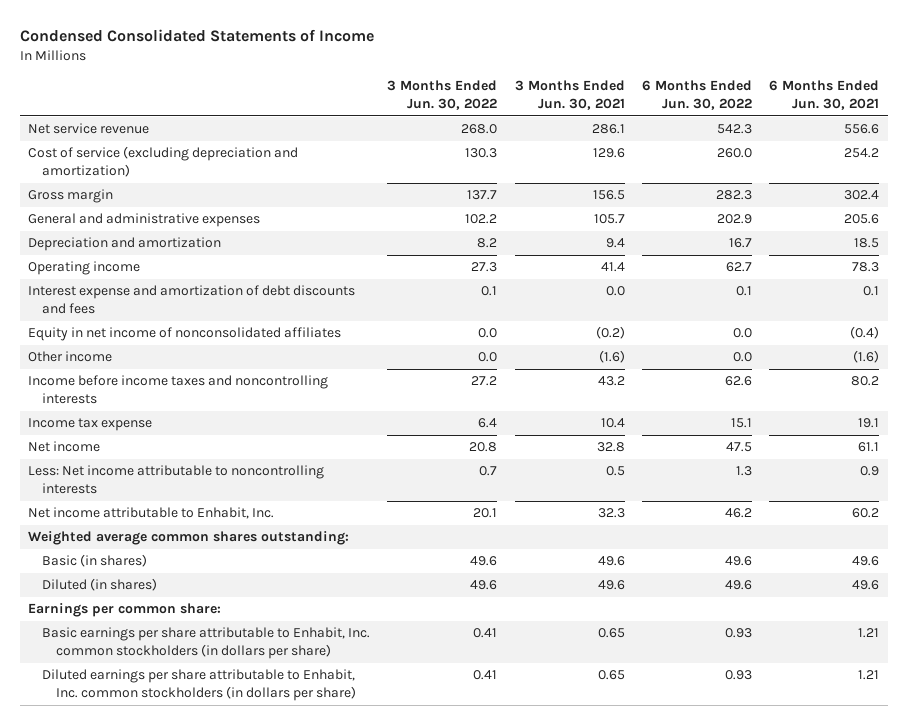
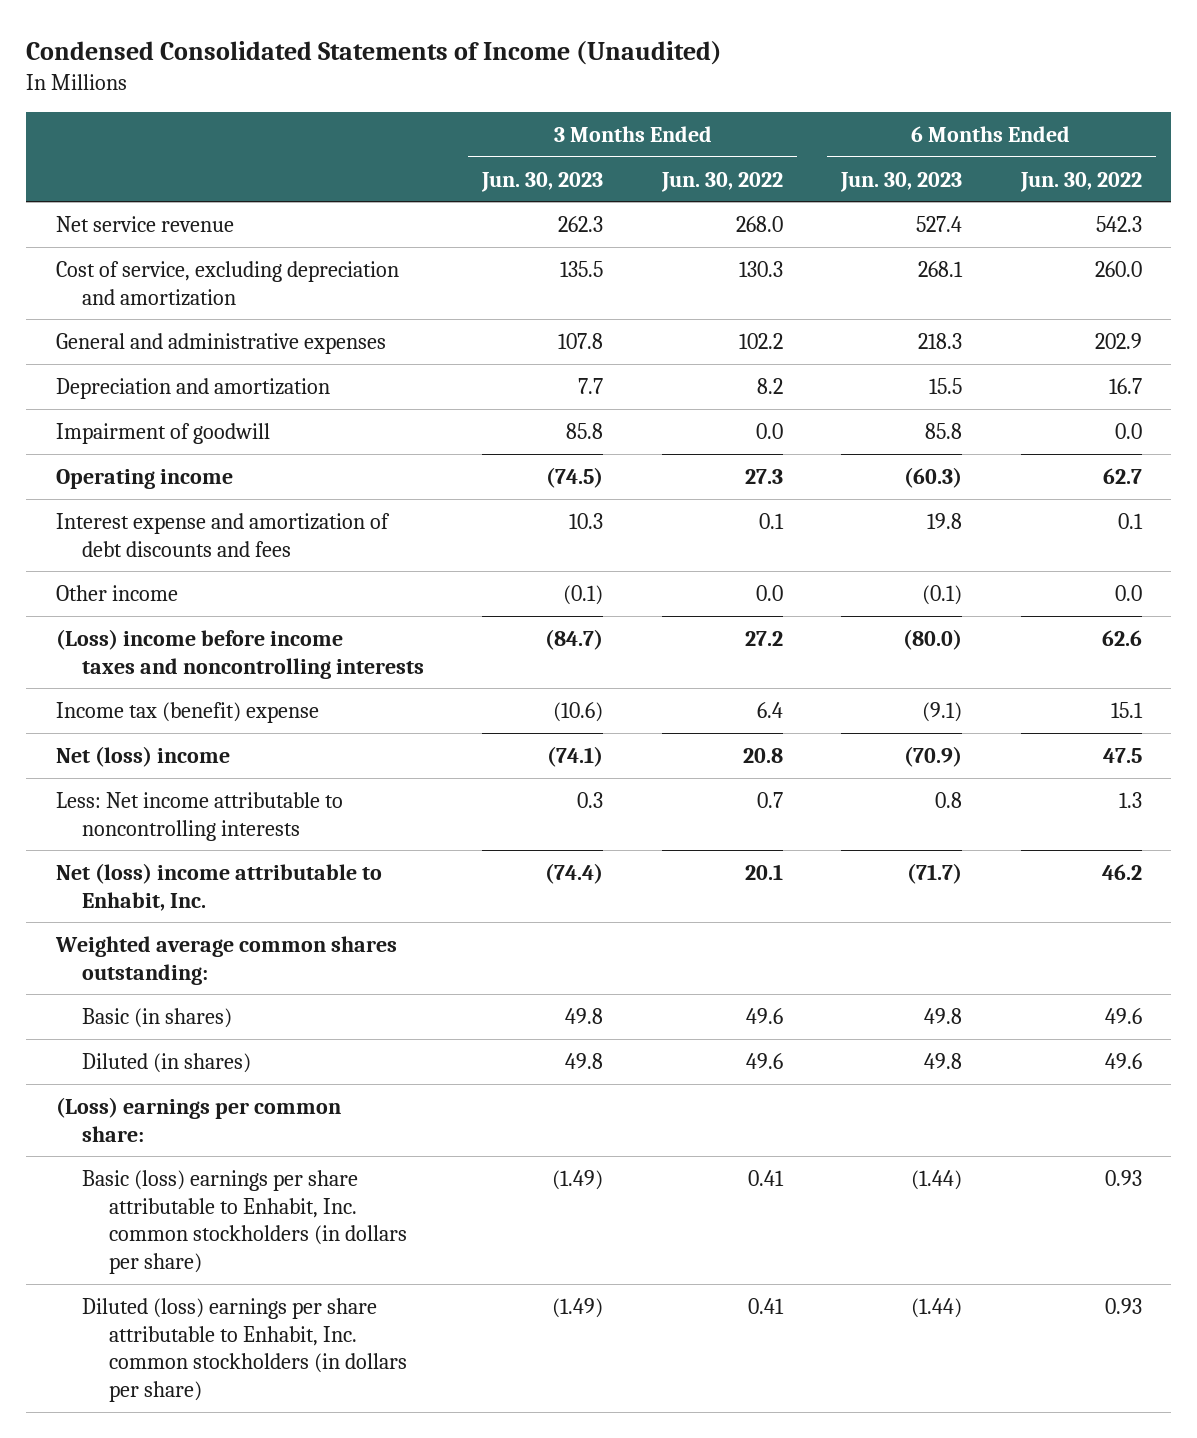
[19,29,374,43] Condensed Consolidated Statements of Income -> [26,41,723,66] Condensed Consolidated Statements of Income (Unaudited)
[514,80,625,110] 3 Months Ended Jun. 30, 2021 -> none
[769,80,880,110] 6 Months Ended Jun. 30, 2021 -> none
none -> [481,171,604,192] Jun. 30, 2023
none -> [840,171,963,192] Jun. 30, 2023
[28,189,114,204] Gross margin -> none
[28,146,299,178] Cost of service (excluding depreciation and amortization) -> [55,260,399,306] Cost of service, excluding depreciation and amortization
none -> [55,422,270,444] Impairment of goodwill
[28,327,342,342] Equity in net income of nonconsolidated affiliates -> none
[28,375,329,405] Income before income taxes and noncontrolling interests -> [55,628,425,679] (Loss) income before income taxes and noncontrolling interests
[28,418,153,432] Income tax expense -> [55,701,319,723] Income tax (benefit) expense
[28,441,101,453] Net income -> [55,745,230,767] Net (loss) income
[28,507,275,520] Net income attributable to Enhabit, Inc. -> [55,862,382,911] Net (loss) income attributable to Enhabit, Inc.
[28,603,222,618] Earnings per common share: -> [55,1096,341,1142] (Loss) earnings per common share:
[42,627,371,660] Basic earnings per share attributable to Enhabit, Inc. common stockholders (in dollars per share) -> [82,1169,407,1275] Basic (loss) earnings per share attributable to Enhabit, Inc. common stockholders (in dollars per share)
[42,669,357,702] Diluted earnings per share attributable to Enhabit, Inc. common stockholders (in dollars per share) -> [82,1297,407,1403] Diluted (loss) earnings per share attributable to Enhabit, Inc. common stockholders (in dollars per share)

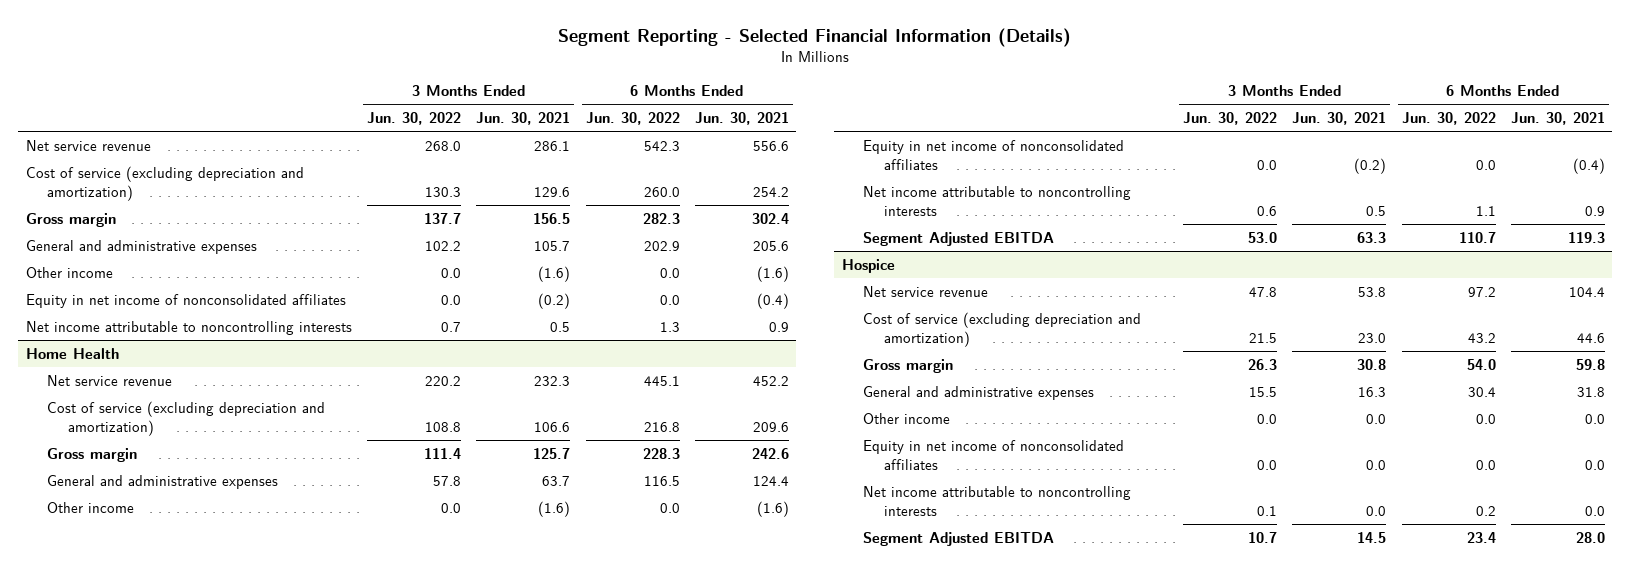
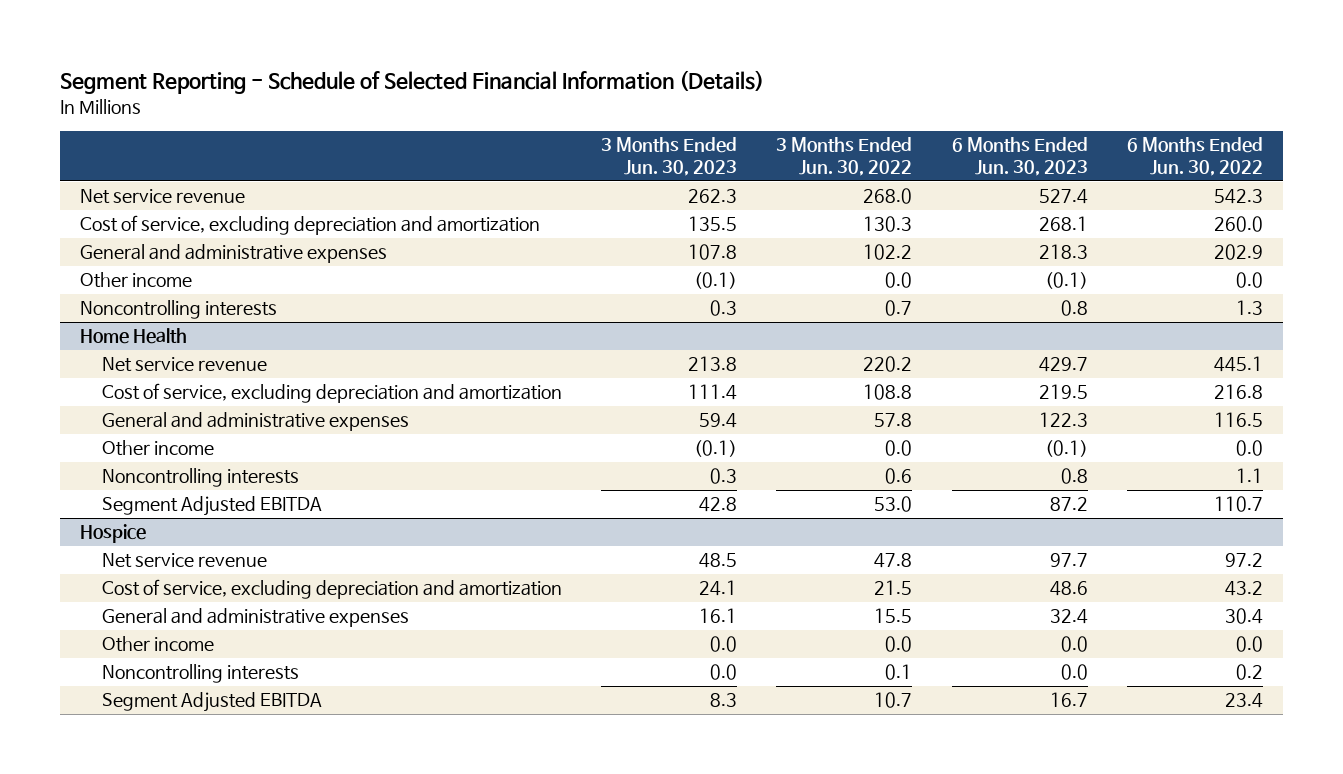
[558,27,1072,47] Segment Reporting - Selected Financial Information (Details) -> [60,70,765,95] Segment Reporting - Schedule of Selected Financial Information (Details)
[476,112,571,126] Jun. 30, 2021 -> none
[694,112,789,126] Jun. 30, 2021 -> none
none -> [601,137,738,177] 3 Months Ended Jun. 30, 2023
none -> [951,137,1088,177] 6 Months Ended Jun. 30, 2023
[25,212,116,227] Gross margin -> none
[25,165,304,201] Cost of service (excluding depreciation and amortization) -> [79,215,540,236] Cost of service, excluding depreciation and amortization
[25,293,346,308] Equity in net income of nonconsolidated affiliates -> none
[25,320,352,335] Net income attributable to noncontrolling interests -> [79,300,277,320] Noncontrolling interests
[47,447,138,462] Gross margin -> none
[47,400,326,436] Cost of service (excluding depreciation and amortization) -> [101,383,562,404] Cost of service, excluding depreciation and amortization
[863,139,1125,170] Equity in net income of nonconsolidated affiliates -> none
[863,185,1132,216] Net income attributable to noncontrolling interests -> [101,468,299,488] Noncontrolling interests
[863,358,954,373] Gross margin -> none
[863,311,1142,347] Cost of service (excluding depreciation and amortization) -> [101,579,562,600] Cost of service, excluding depreciation and amortization
[863,439,1125,470] Equity in net income of nonconsolidated affiliates -> none
[863,485,1132,516] Net income attributable to noncontrolling interests -> [101,664,299,684] Noncontrolling interests

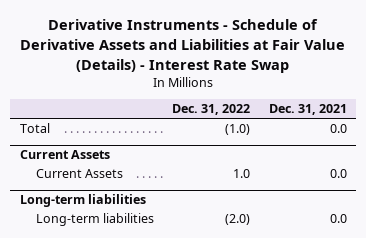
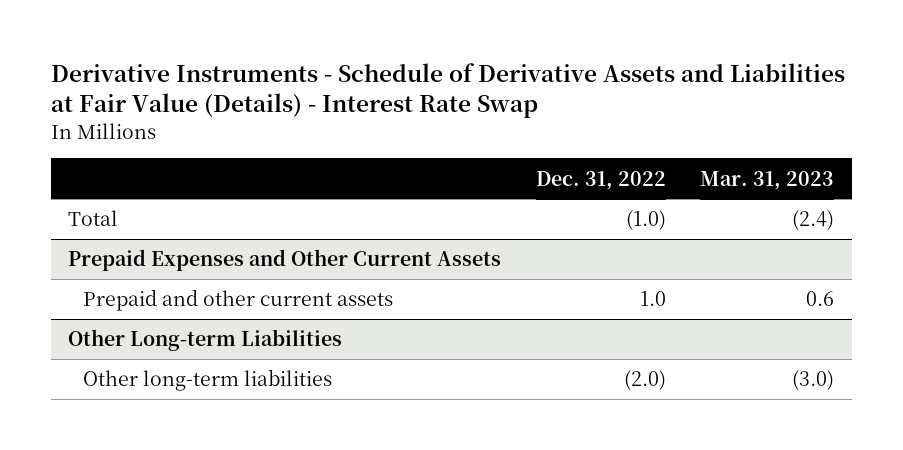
[268,104,347,116] Dec. 31, 2021 -> none
none -> [700,170,835,190] Mar. 31, 2023
[19,150,110,160] Current Assets -> [68,249,502,272] Prepaid Expenses and Other Current Assets
[35,169,123,179] Current Assets -> [83,289,394,312] Prepaid and other current assets
[19,194,146,208] Long-term liabilities -> [68,329,343,352] Other Long-term Liabilities
[35,213,154,227] Long-term liabilities -> [83,369,333,392] Other long-term liabilities

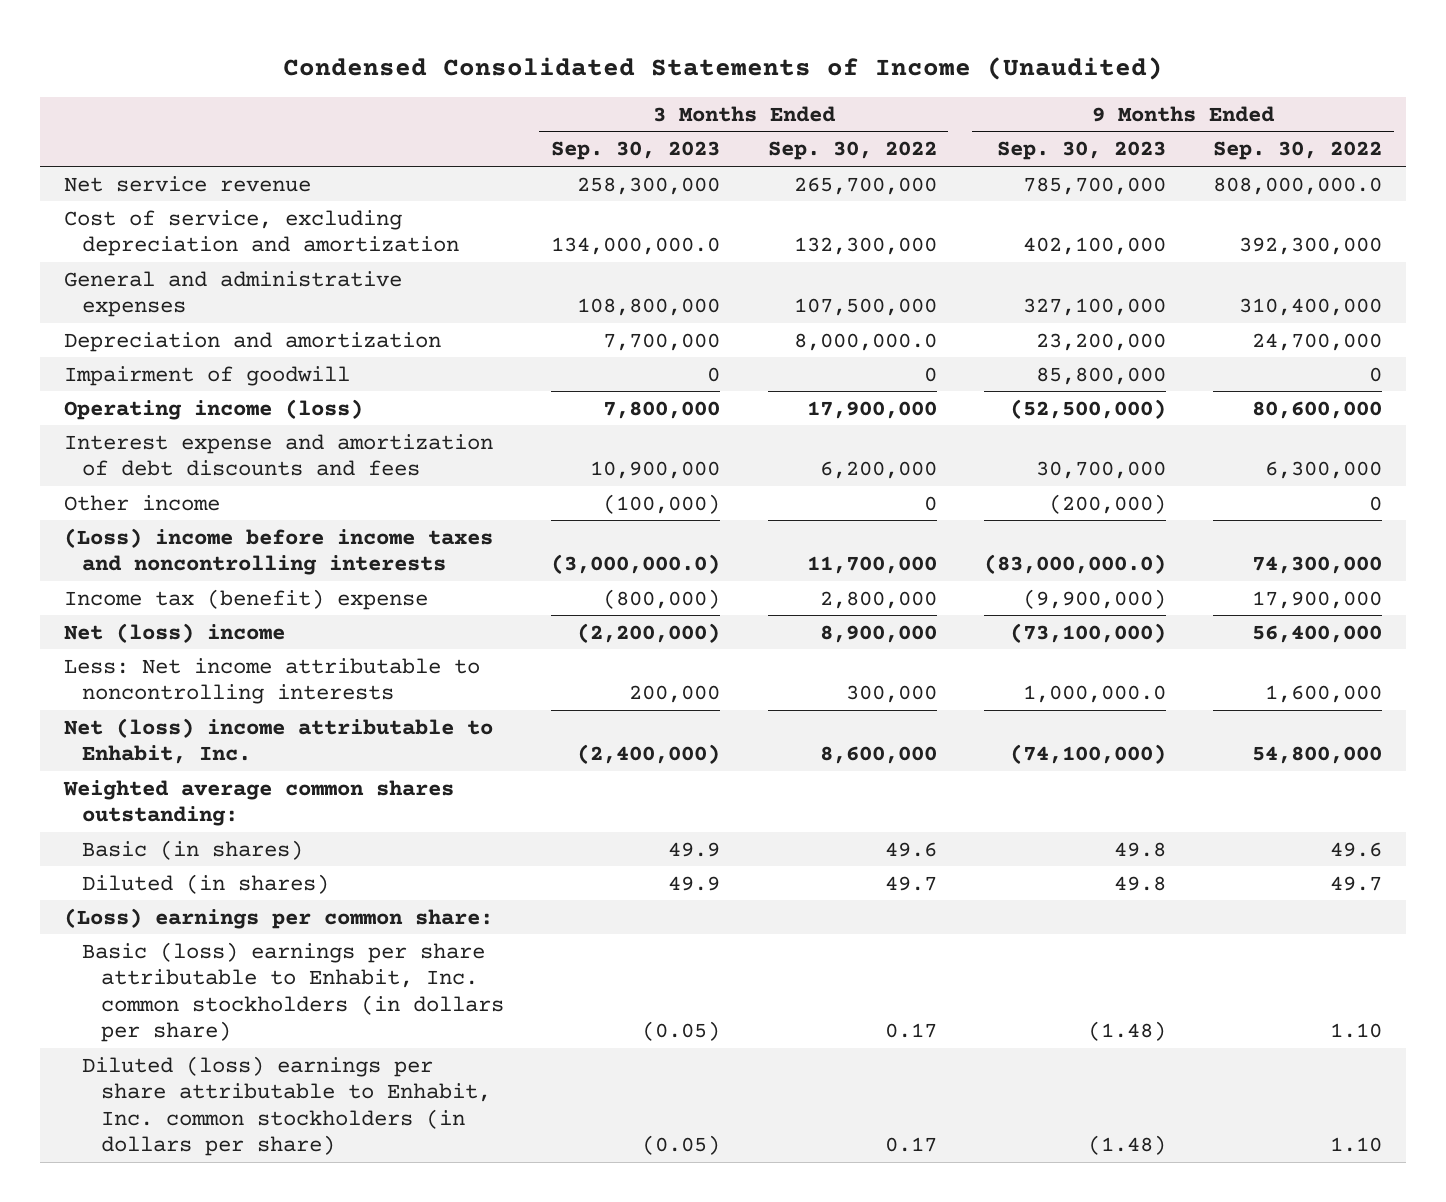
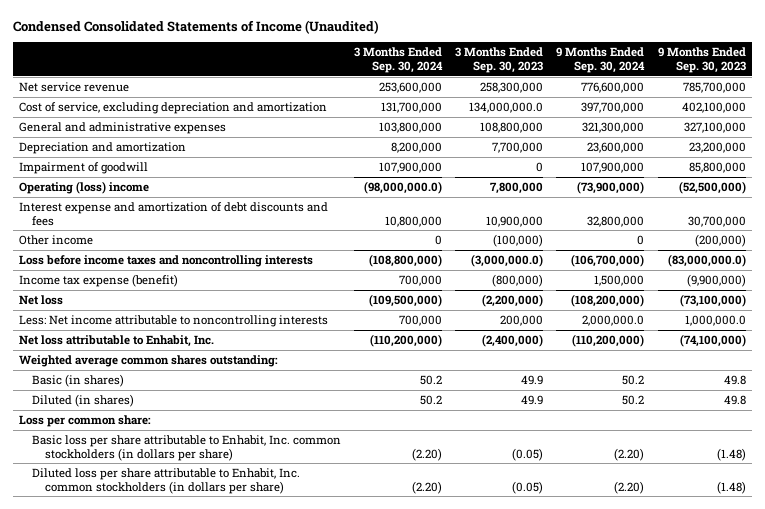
[767,141,937,161] Sep. 30, 2022 -> none
[1213,141,1383,161] Sep. 30, 2022 -> none
none -> [354,47,444,73] 3 Months Ended Sep. 30, 2024
none -> [556,47,646,73] 9 Months Ended Sep. 30, 2024
[63,398,363,420] Operating income (loss) -> [19,180,150,194] Operating (loss) income
[63,527,493,576] (Loss) income before income taxes and noncontrolling interests -> [19,254,314,267] Loss before income taxes and noncontrolling interests
[63,588,428,610] Income tax (benefit) expense -> [19,273,179,287] Income tax expense (benefit)
[63,622,285,643] Net (loss) income -> [19,294,64,305] Net loss
[63,717,493,765] Net (loss) income attributable to Enhabit, Inc. -> [19,334,215,347] Net loss attributable to Enhabit, Inc.
[63,907,493,929] (Loss) earnings per common share: -> [19,414,152,427] Loss per common share:
[82,941,504,1043] Basic (loss) earnings per share attributable to Enhabit, Inc. common stockholders (in dollars per share) -> [32,434,342,461] Basic loss per share attributable to Enhabit, Inc. common stockholders (in dollars per share)
[82,1055,491,1157] Diluted (loss) earnings per share attributable to Enhabit, Inc. common stockholders (in dollars per share) -> [32,467,301,494] Diluted loss per share attributable to Enhabit, Inc. common stockholders (in dollars per share)

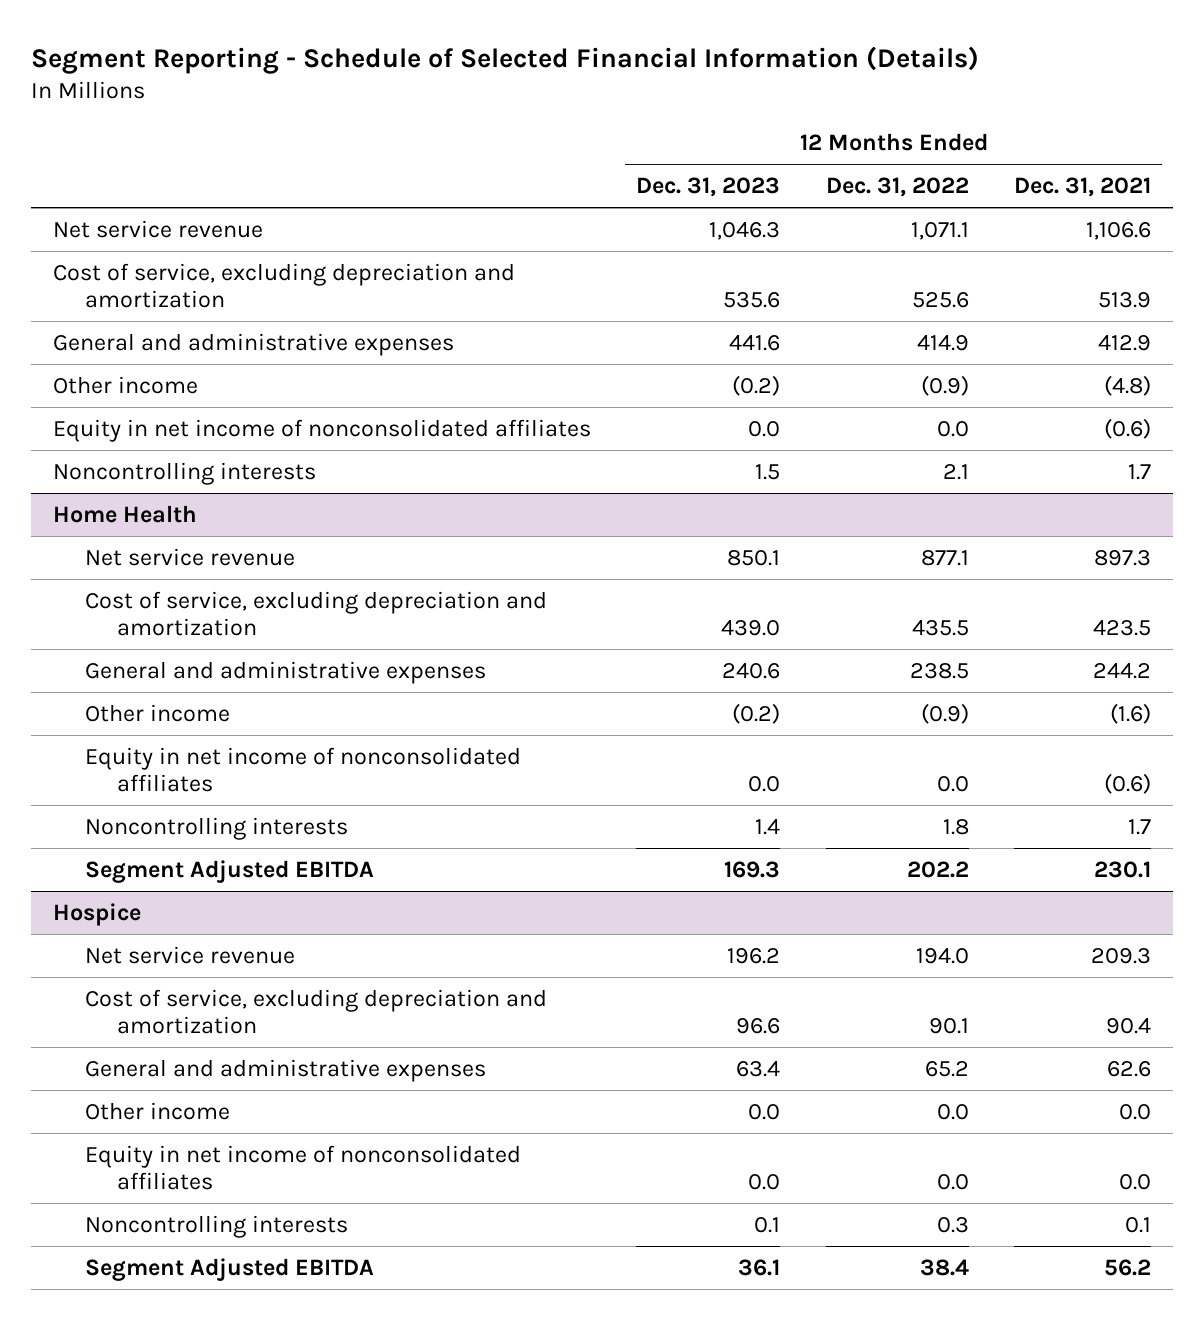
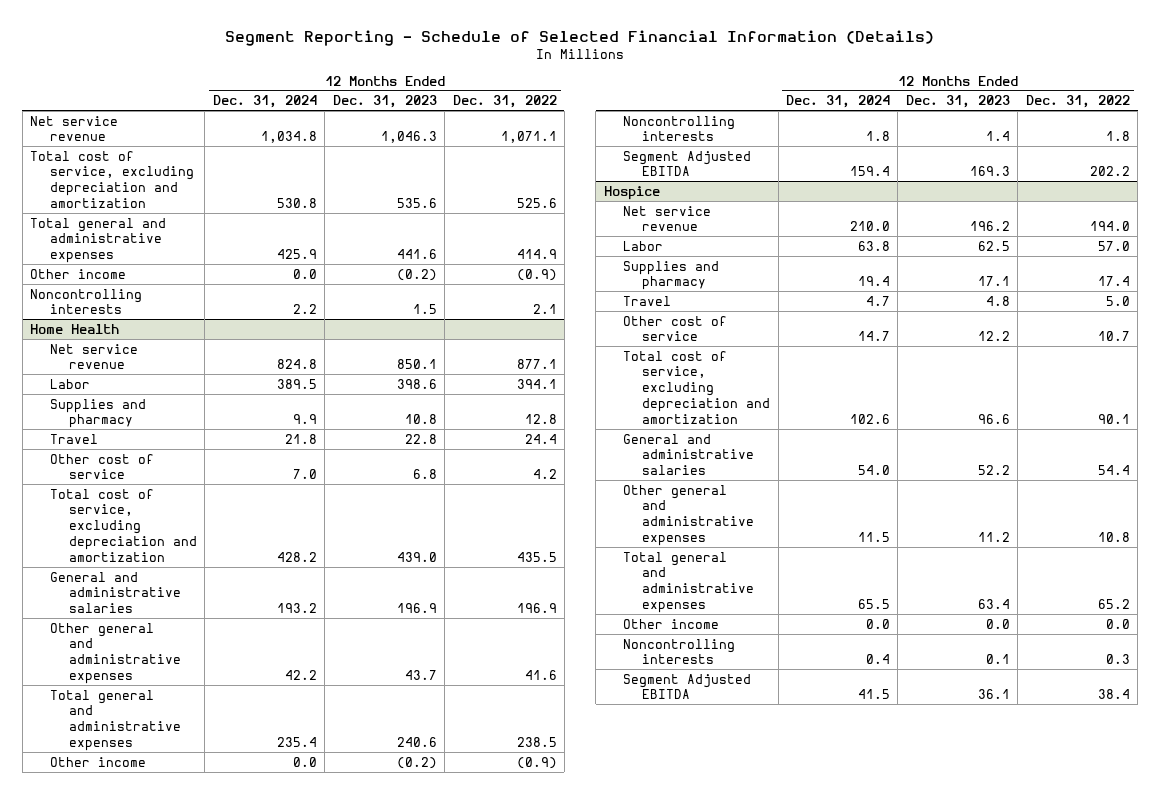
[1013,177,1151,198] Dec. 31, 2021 -> none
none -> [212,95,317,109] Dec. 31, 2024
[53,262,516,309] Cost of service, excluding depreciation and amortization -> [30,150,194,208] Total cost of service, excluding depreciation and amortization
[53,332,455,356] General and administrative expenses -> [30,217,167,264] Total general and administrative expenses
[53,418,592,442] Equity in net income of nonconsolidated affiliates -> none
none -> [49,378,90,389] Labor
none -> [49,398,146,429] Supplies and pharmacy
none -> [49,433,98,444] Travel
none -> [49,453,154,480] Other cost of service
[85,590,548,637] Cost of service, excluding depreciation and amortization -> [49,488,197,562] Total cost of service, excluding depreciation and amortization
none -> [49,571,181,614] General and administrative salaries
none -> [49,622,181,684] Other general and administrative expenses
[85,660,487,684] General and administrative expenses -> [49,689,181,751] Total general and administrative expenses
[85,746,522,793] Equity in net income of nonconsolidated affiliates -> none
none -> [622,240,663,251] Labor
none -> [622,260,719,291] Supplies and pharmacy
none -> [622,295,671,306] Travel
none -> [622,315,727,342] Other cost of service
[85,988,548,1035] Cost of service, excluding depreciation and amortization -> [622,350,771,424] Total cost of service, excluding depreciation and amortization
none -> [622,433,755,476] General and administrative salaries
none -> [622,484,755,546] Other general and administrative expenses
[85,1058,487,1082] General and administrative expenses -> [622,551,755,613] Total general and administrative expenses
[85,1144,522,1191] Equity in net income of nonconsolidated affiliates -> none

